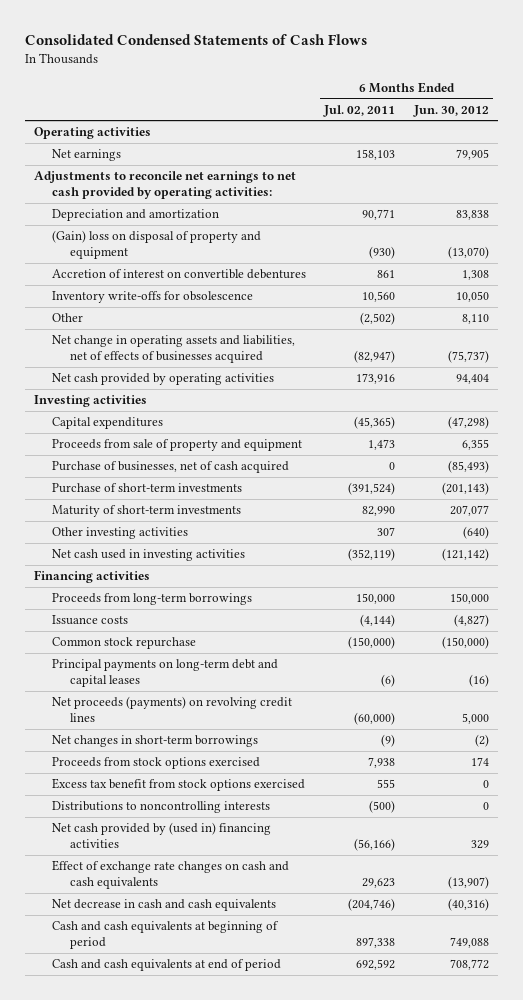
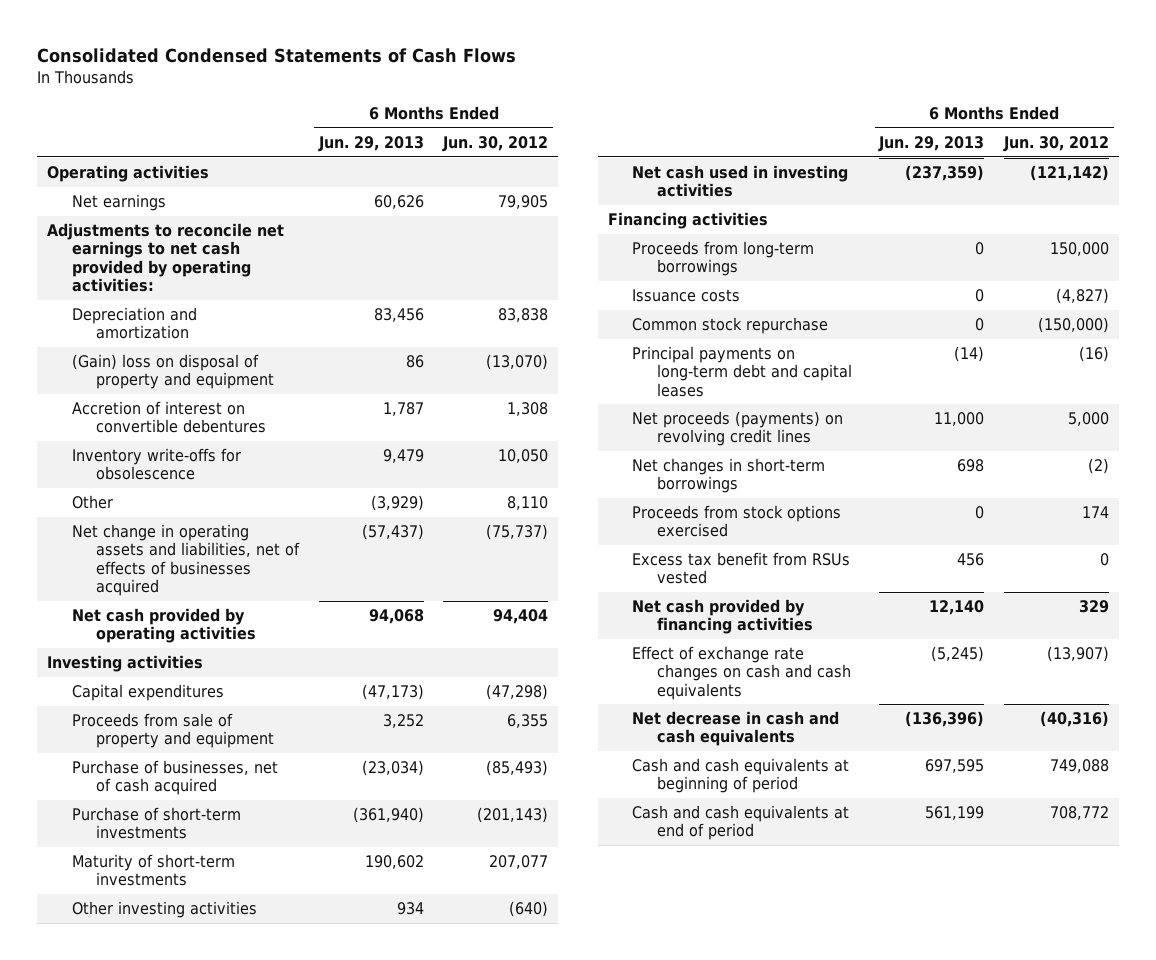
[323,104,396,117] Jul. 02, 2011 -> none
none -> [317,136,424,153] Jun. 29, 2013
[52,801,271,814] Distributions to noncontrolling interests -> none
[52,778,306,792] Excess tax benefit from stock options exercised -> [632,552,851,585] Excess tax benefit from RSUs vested
[52,822,272,849] Net cash provided by (used in) financing activities -> [632,599,813,635] Net cash provided by financing activities

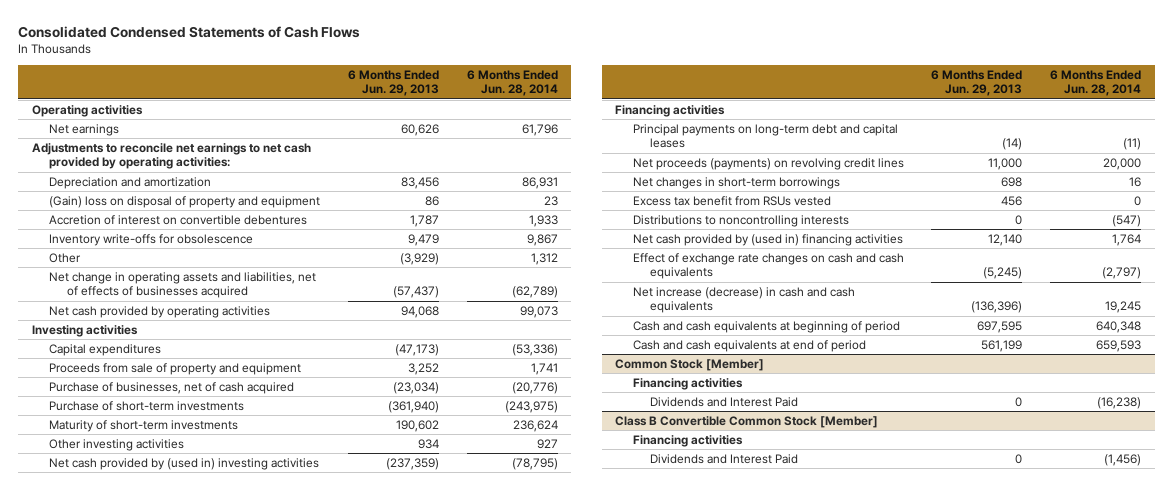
[442,136,549,153] Jun. 30, 2012 -> none
none -> [466,70,558,97] 6 Months Ended Jun. 28, 2014
[632,165,849,198] Net cash used in investing activities -> [49,457,320,470] Net cash provided by (used in) investing activities
[632,241,815,277] Proceeds from long-term borrowings -> none
[632,289,741,303] Issuance costs -> none
[632,317,829,335] Common stock repurchase -> none
[632,505,842,538] Proceeds from stock options exercised -> none
none -> [632,214,849,227] Distributions to noncontrolling interests
[632,599,813,635] Net cash provided by financing activities -> [632,233,903,246] Net cash provided by (used in) financing activities
[632,711,840,747] Net decrease in cash and cash equivalents -> [632,286,855,314] Net increase (decrease) in cash and cash equivalents
none -> [615,358,765,371] Common Stock [Member]
none -> [632,377,743,390] Financing activities
none -> [650,396,799,407] Dividends and Interest Paid
none -> [615,415,879,428] Class B Convertible Common Stock [Member]
none -> [632,434,743,447] Financing activities
none -> [650,453,799,464] Dividends and Interest Paid

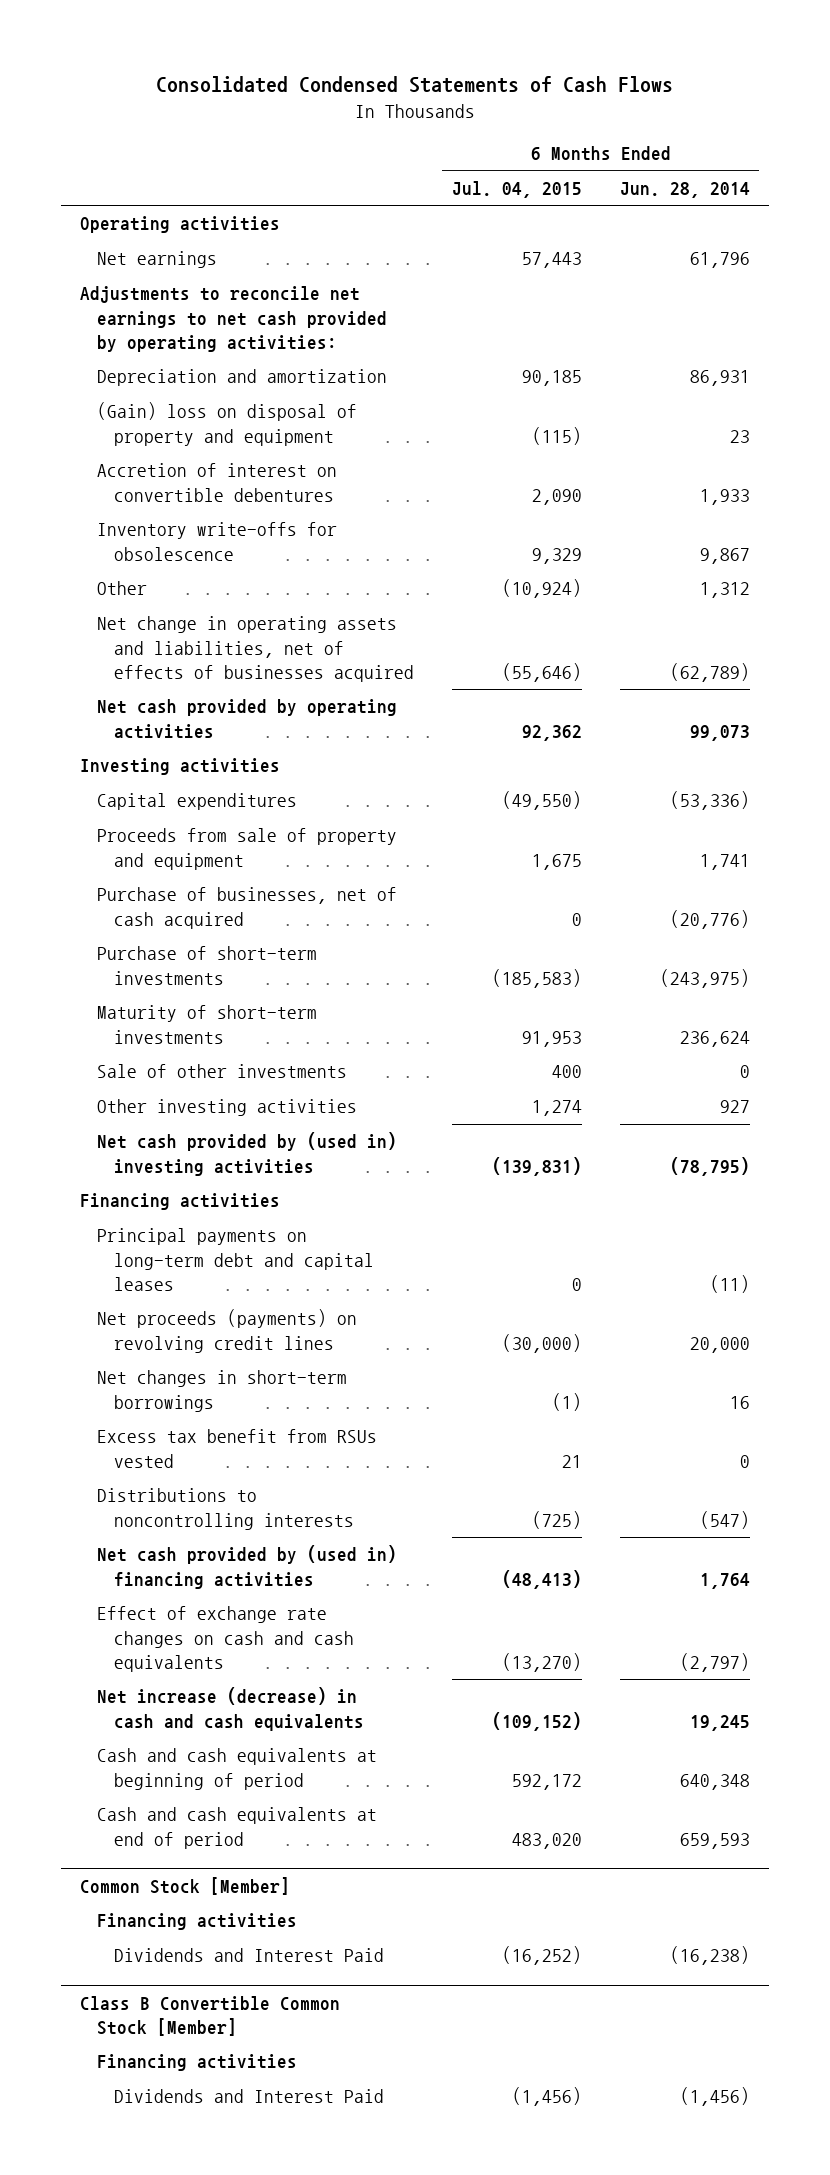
[347,70,439,97] 6 Months Ended Jun. 29, 2013 -> none
none -> [451,180,582,198] Jul. 04, 2015
none -> [97,1064,348,1079] Sale of other investments

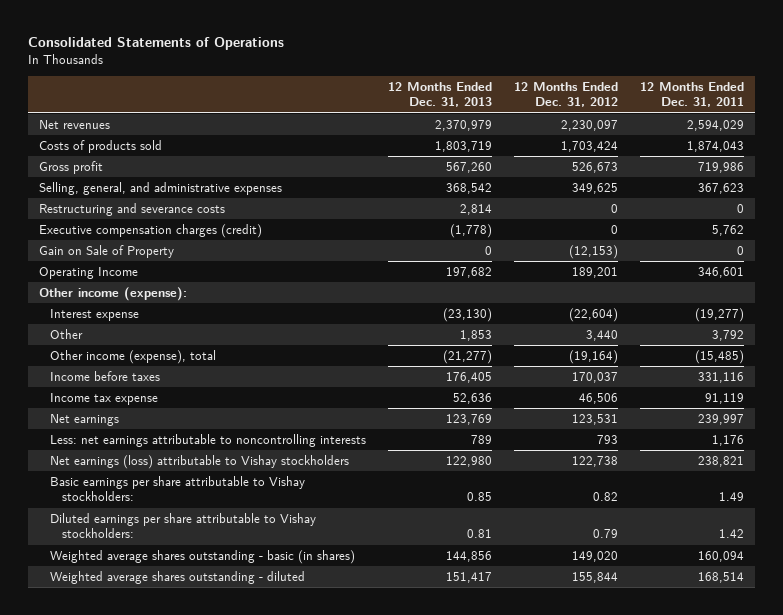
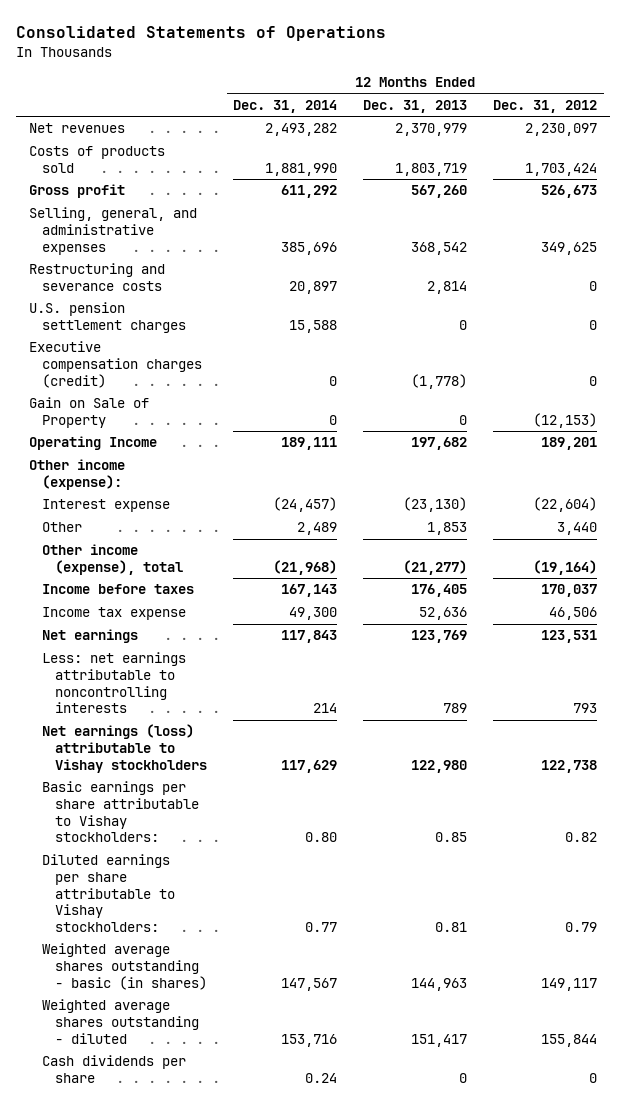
[640,81,745,108] 12 Months Ended Dec. 31, 2011 -> none
none -> [233,100,338,114] Dec. 31, 2014
none -> [29,302,187,334] U.S. pension settlement charges
[446,551,493,563] 144,856 -> [411,977,468,991] 144,963
[572,551,619,563] 149,020 -> [541,977,598,991] 149,117
none -> [42,1055,187,1084] Cash dividends per share

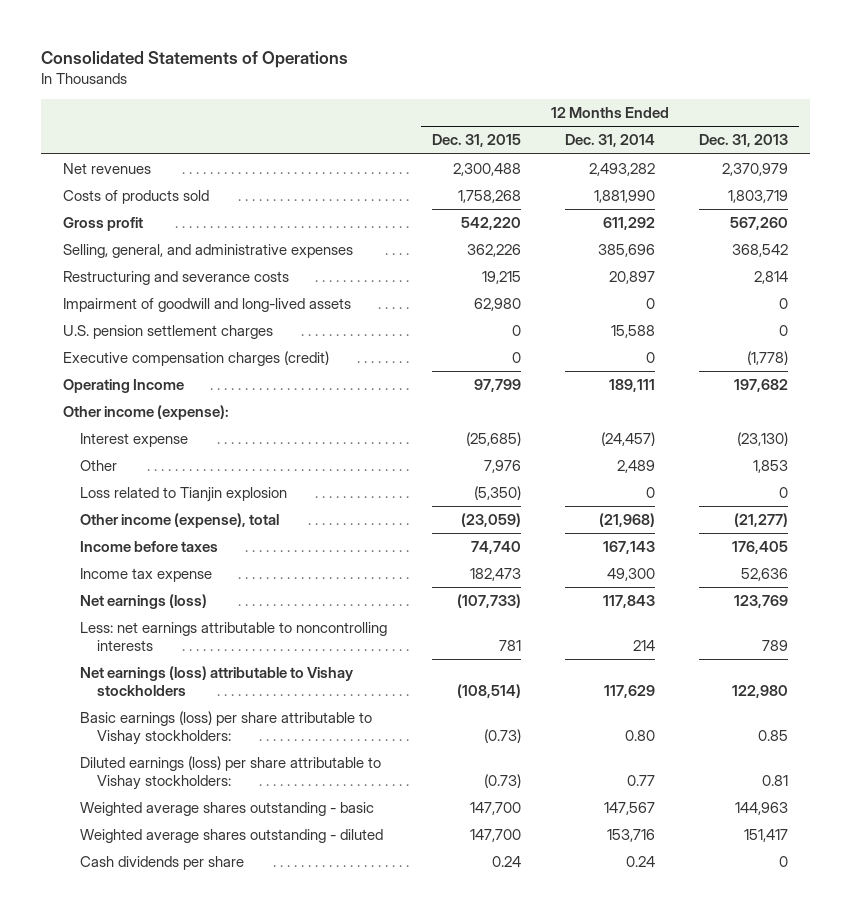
[493,100,598,114] Dec. 31, 2012 -> none
none -> [431,134,521,148] Dec. 31, 2015
none -> [63,298,352,313] Impairment of goodwill and long-lived assets
[29,397,150,429] Gain on Sale of Property -> none
none -> [80,487,288,503] Loss related to Tianjin explosion
[42,629,139,644] Net earnings -> [80,594,208,610] Net earnings (loss)
[42,781,200,843] Basic earnings per share attributable to Vishay stockholders: -> [80,711,373,745] Basic earnings (loss) per share attributable to Vishay stockholders:
[42,854,176,933] Diluted earnings per share attributable to Vishay stockholders: -> [80,756,382,790] Diluted earnings (loss) per share attributable to Vishay stockholders:
[42,943,208,990] Weighted average shares outstanding - basic (in shares) -> [80,802,375,817] Weighted average shares outstanding - basic

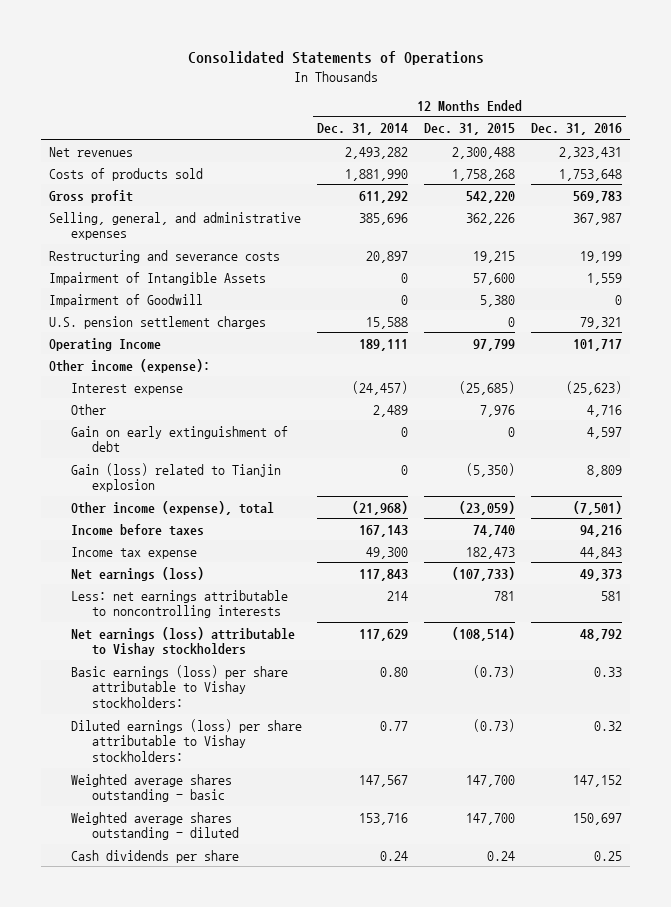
[699,134,789,148] Dec. 31, 2013 -> none
none -> [530,123,622,136] Dec. 31, 2016
[63,298,352,313] Impairment of goodwill and long-lived assets -> none
none -> [49,271,267,285] Impairment of Intangible Assets
none -> [49,293,204,307] Impairment of Goodwill
[63,351,330,367] Executive compensation charges (credit) -> none
none -> [70,425,288,453] Gain on early extinguishment of debt
[80,487,288,503] Loss related to Tianjin explosion -> [70,462,281,493] Gain (loss) related to Tianjin explosion

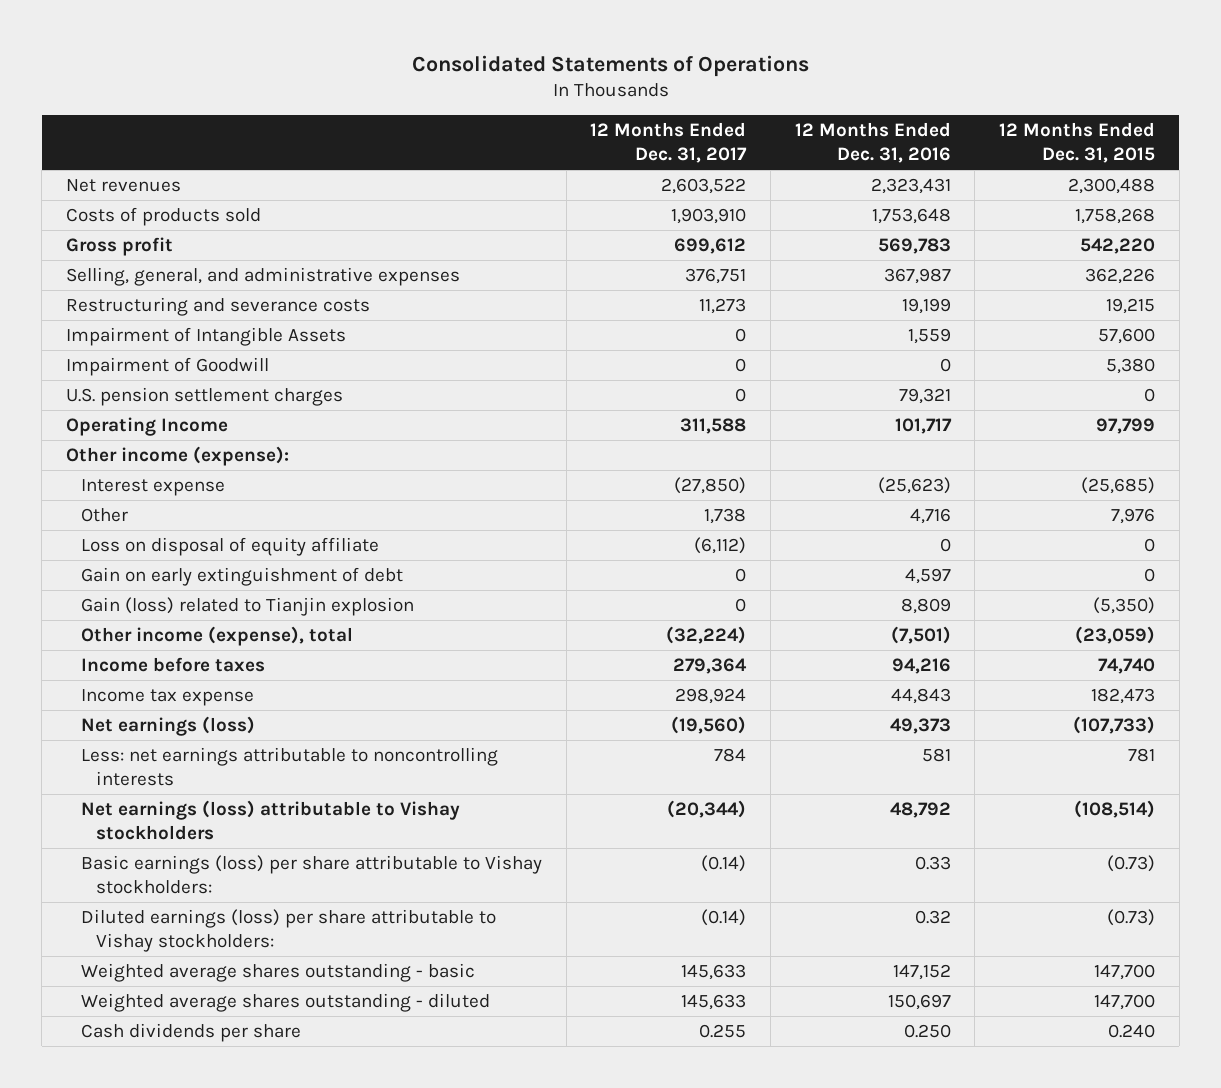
[317,123,409,136] Dec. 31, 2014 -> none
none -> [590,121,748,164] 12 Months Ended Dec. 31, 2017
none -> [81,536,380,556] Loss on disposal of equity affiliate
[487,850,516,861] 0.24 -> [1107,1023,1155,1038] 0.240
[593,850,622,861] 0.25 -> [903,1023,951,1038] 0.250

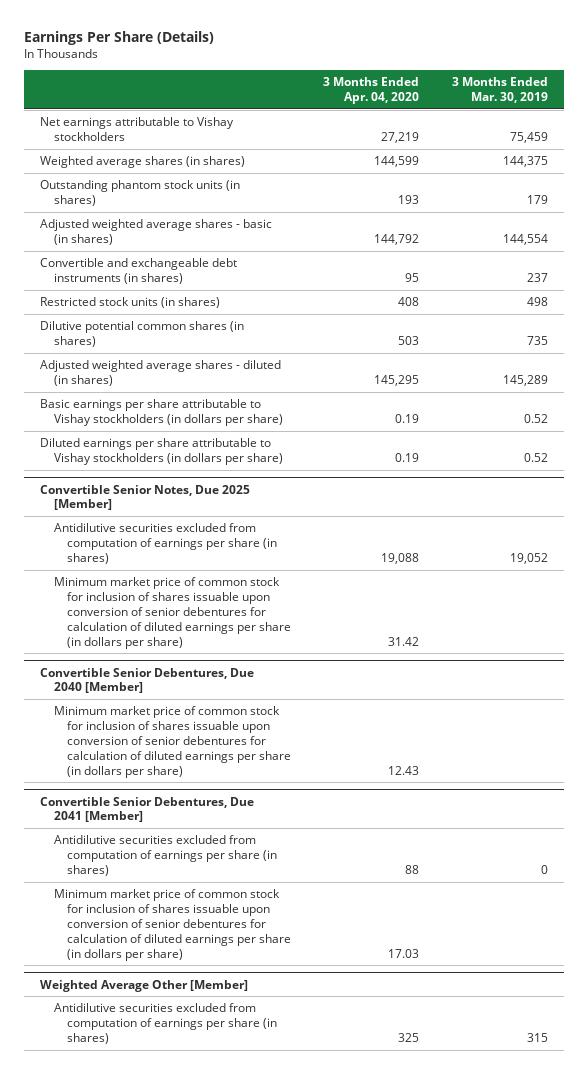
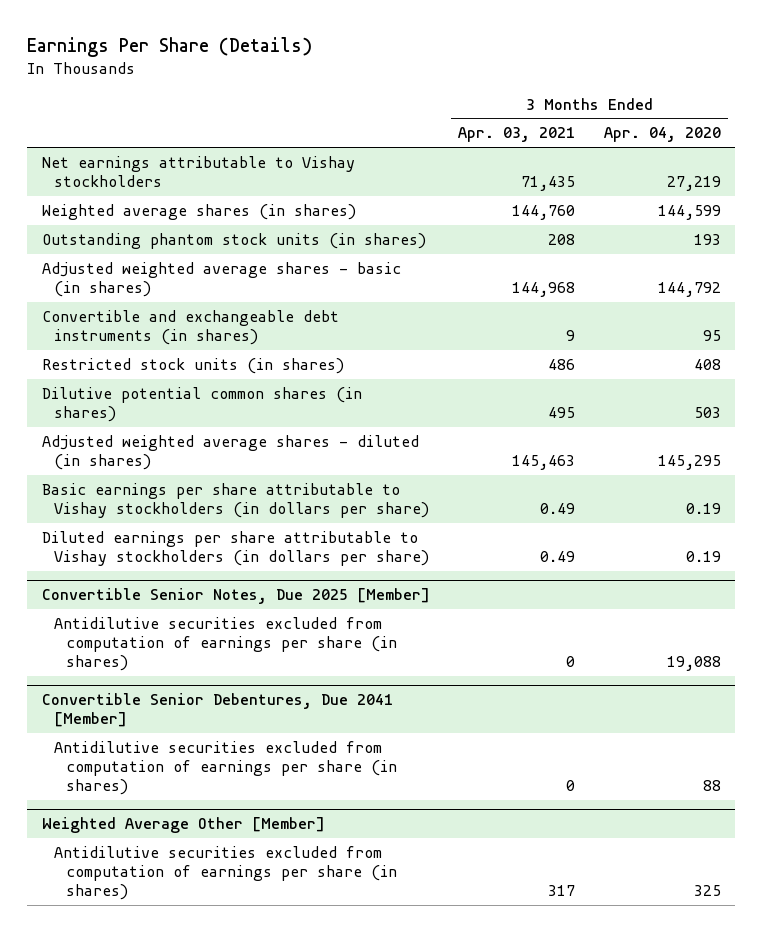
[451,77,548,103] 3 Months Ended Mar. 30, 2019 -> none
none -> [458,127,576,143] Apr. 03, 2021
[53,577,292,649] Minimum market price of common stock for inclusion of shares issuable upon conversion of senior debentures for calculation of diluted earnings per share (in dollars per share) -> none
[40,667,255,694] Convertible Senior Debentures, Due 2040 [Member] -> none
[53,706,292,778] Minimum market price of common stock for inclusion of shares issuable upon conversion of senior debentures for calculation of diluted earnings per share (in dollars per share) -> none
[53,889,292,961] Minimum market price of common stock for inclusion of shares issuable upon conversion of senior debentures for calculation of diluted earnings per share (in dollars per share) -> none

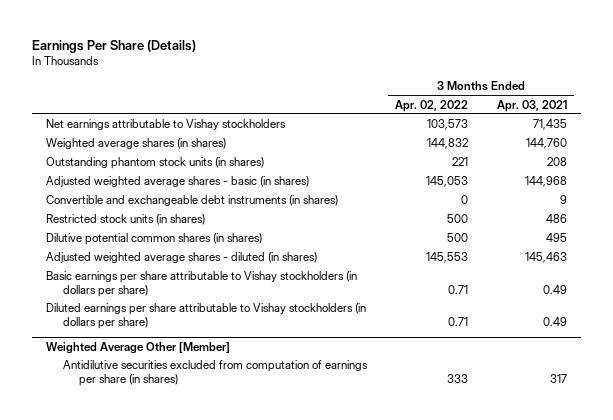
[603,127,721,143] Apr. 04, 2020 -> none
none -> [395,99,469,112] Apr. 02, 2022
[41,588,430,605] Convertible Senior Notes, Due 2025 [Member] -> none
[54,616,398,671] Antidilutive securities excluded from computation of earnings per share (in shares) -> none
[41,693,393,728] Convertible Senior Debentures, Due 2041 [Member] -> none
[54,740,398,795] Antidilutive securities excluded from computation of earnings per share (in shares) -> none

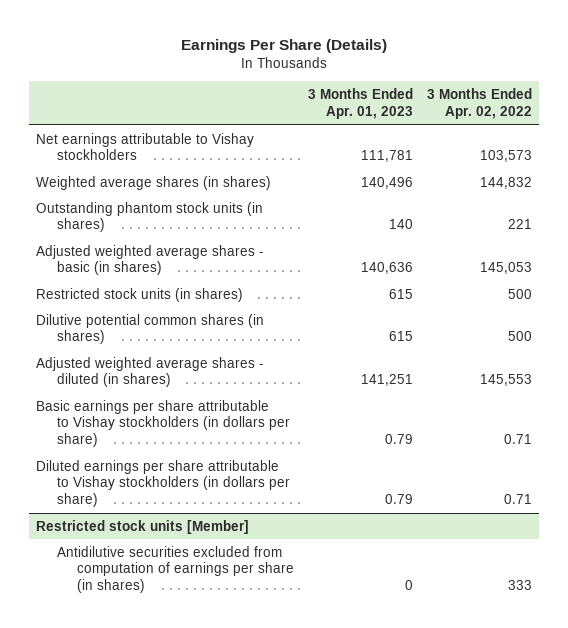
[496,99,567,112] Apr. 03, 2021 -> none
none -> [308,88,414,119] 3 Months Ended Apr. 01, 2023
[46,195,339,207] Convertible and exchangeable debt instruments (in shares) -> none
[46,342,231,355] Weighted Average Other [Member] -> none
none -> [36,519,250,534] Restricted stock units [Member]

